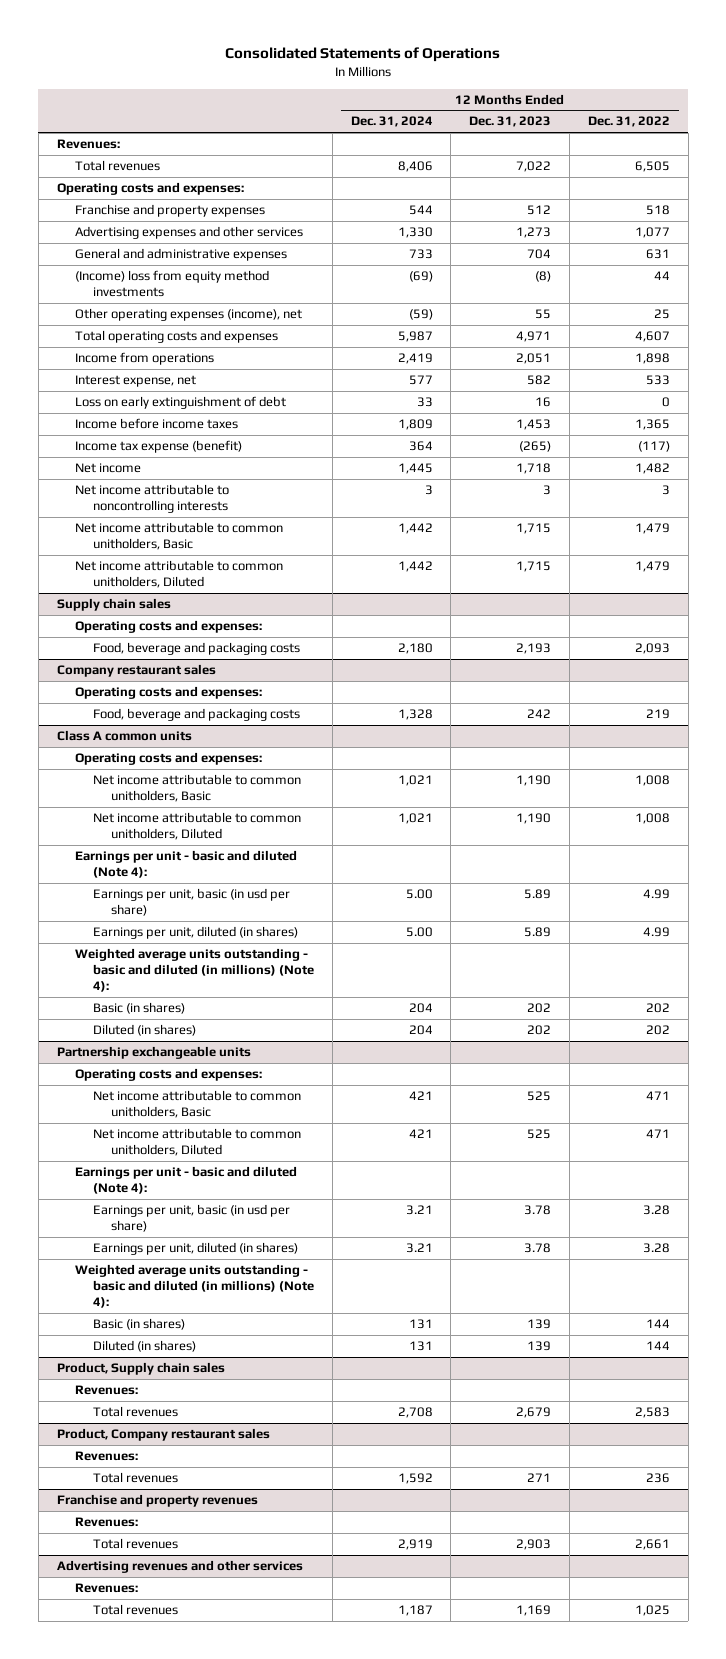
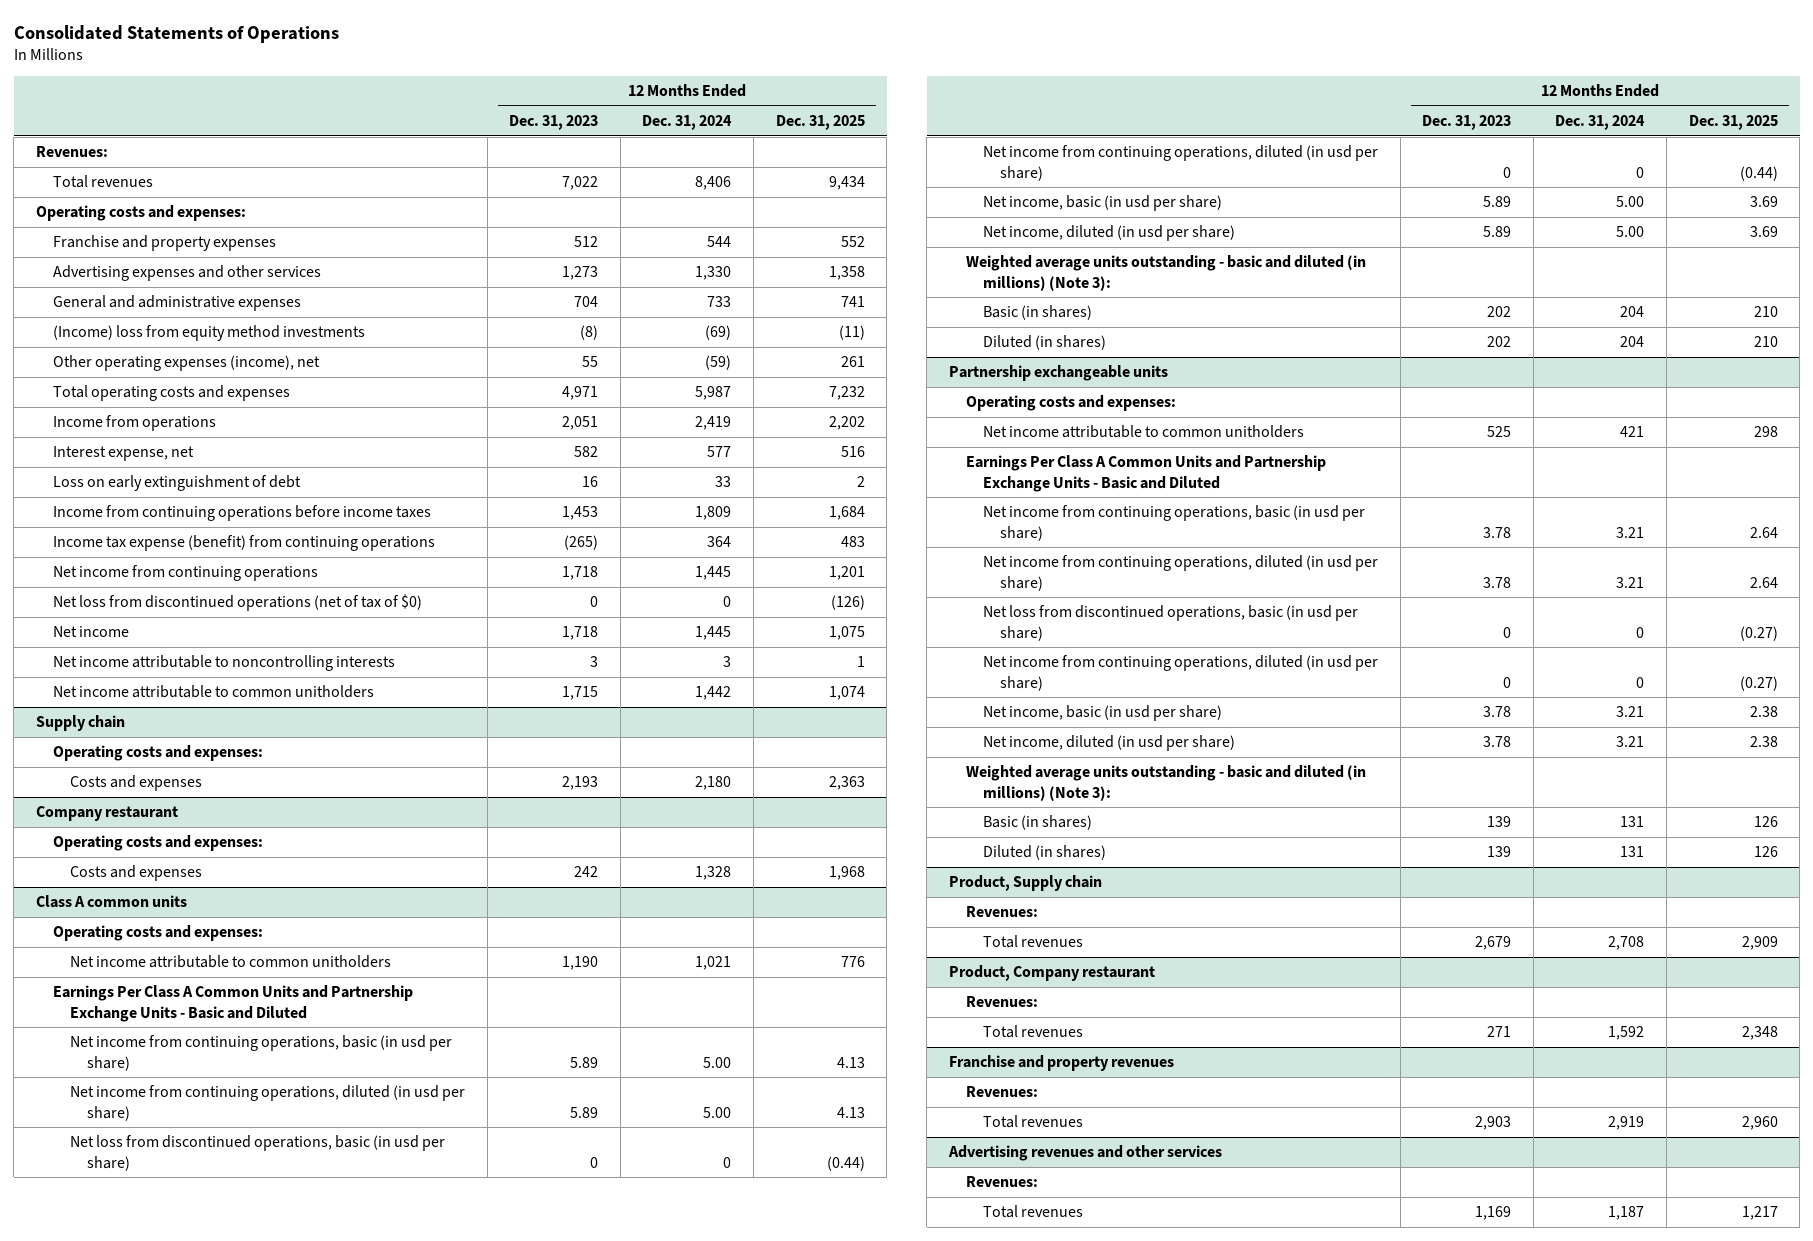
[587,116,670,128] Dec. 31, 2022 -> none
none -> [775,115,865,131] Dec. 31, 2025
[74,418,238,430] Income before income taxes -> [52,505,431,522] Income from continuing operations before income taxes
[74,440,242,454] Income tax expense (benefit) -> [52,535,435,552] Income tax expense (benefit) from continuing operations
none -> [52,565,318,582] Net income from continuing operations
none -> [52,594,422,612] Net loss from discontinued operations (net of tax of $0)
[74,560,283,589] Net income attributable to common unitholders, Diluted -> none
[74,522,283,551] Net income attributable to common unitholders, Basic -> [52,685,374,699] Net income attributable to common unitholders
[56,598,171,612] Supply chain sales -> [35,715,125,732] Supply chain
[93,642,301,656] Food, beverage and packaging costs -> [70,775,203,792] Costs and expenses
[56,664,216,678] Company restaurant sales -> [35,806,178,822] Company restaurant
[93,708,301,722] Food, beverage and packaging costs -> [70,865,203,882] Costs and expenses
[93,812,302,841] Net income attributable to common unitholders, Diluted -> none
[93,774,302,803] Net income attributable to common unitholders, Basic -> [70,955,392,969] Net income attributable to common unitholders
[74,850,297,879] Earnings per unit - basic and diluted (Note 4): -> [52,985,413,1022] Earnings Per Class A Common Units and Partnership Exchange Units - Basic and Diluted
none -> [70,1035,453,1071] Net income from continuing operations, basic (in usd per share)
none -> [70,1085,466,1121] Net income from continuing operations, diluted (in usd per share)
none -> [70,1135,446,1171] Net loss from discontinued operations, basic (in usd per share)
none -> [983,145,1379,181] Net income from continuing operations, diluted (in usd per share)
[93,888,291,917] Earnings per unit, basic (in usd per share) -> [983,195,1223,212] Net income, basic (in usd per share)
[93,926,299,940] Earnings per unit, diluted (in shares) -> [983,225,1236,242] Net income, diluted (in usd per share)
[74,948,315,993] Weighted average units outstanding - basic and diluted (in millions) (Note 4): -> [965,255,1366,291] Weighted average units outstanding - basic and diluted (in millions) (Note 3):
[93,1128,302,1157] Net income attributable to common unitholders, Diluted -> none
[93,1090,302,1119] Net income attributable to common unitholders, Basic -> [983,425,1305,439] Net income attributable to common unitholders
[74,1166,297,1195] Earnings per unit - basic and diluted (Note 4): -> [965,455,1326,492] Earnings Per Class A Common Units and Partnership Exchange Units - Basic and Diluted
none -> [983,505,1366,541] Net income from continuing operations, basic (in usd per share)
none -> [983,555,1379,591] Net income from continuing operations, diluted (in usd per share)
none -> [983,605,1359,641] Net loss from discontinued operations, basic (in usd per share)
none -> [983,655,1379,691] Net income from continuing operations, diluted (in usd per share)
[93,1204,291,1233] Earnings per unit, basic (in usd per share) -> [983,705,1223,722] Net income, basic (in usd per share)
[93,1242,299,1256] Earnings per unit, diluted (in shares) -> [983,735,1236,752] Net income, diluted (in usd per share)
[74,1264,315,1309] Weighted average units outstanding - basic and diluted (in millions) (Note 4): -> [965,765,1366,801] Weighted average units outstanding - basic and diluted (in millions) (Note 3):
[56,1362,225,1376] Product, Supply chain sales -> [948,875,1102,892] Product, Supply chain
[56,1428,270,1442] Product, Company restaurant sales -> [948,965,1155,982] Product, Company restaurant

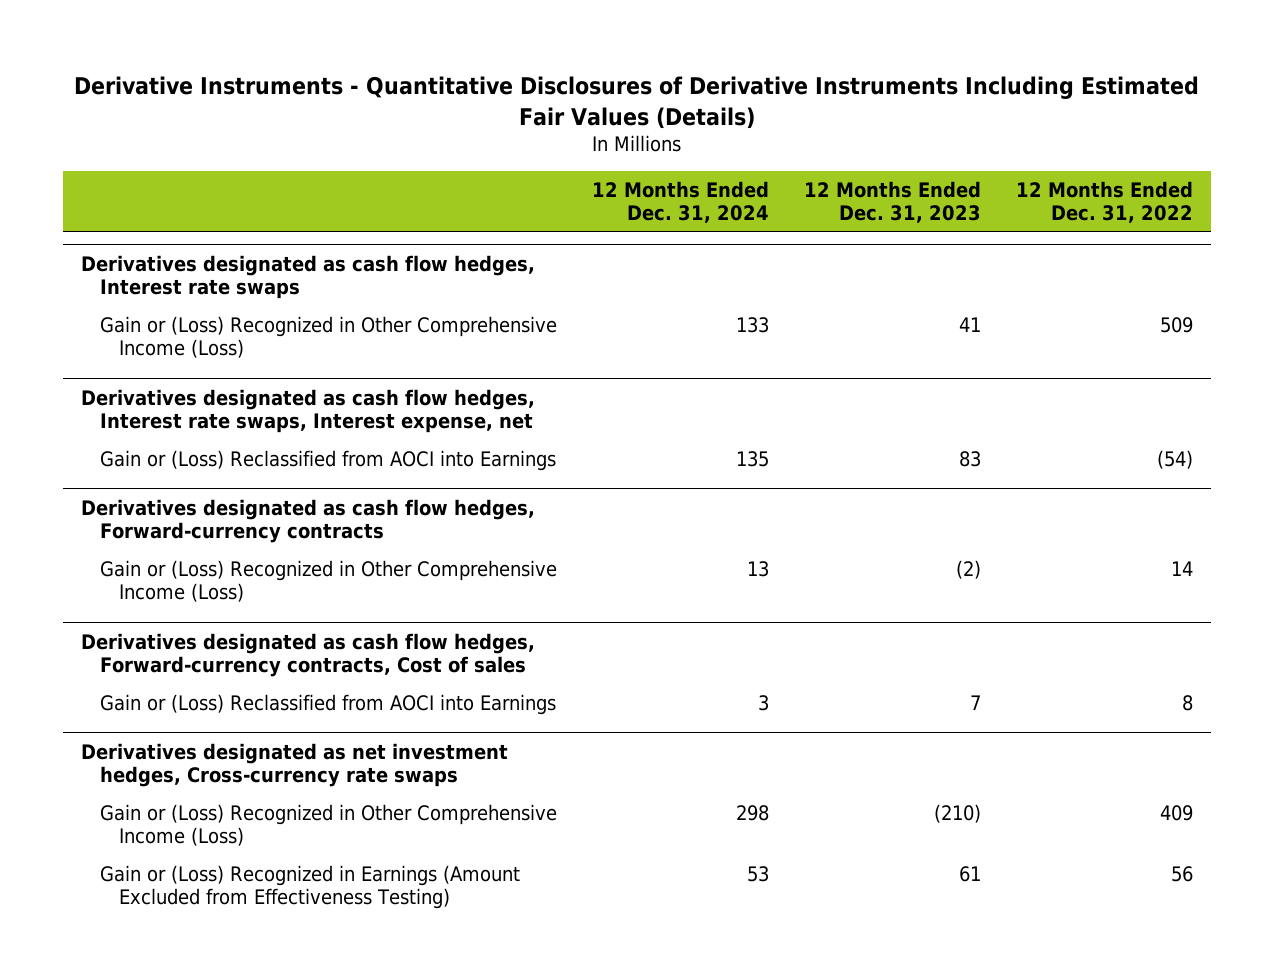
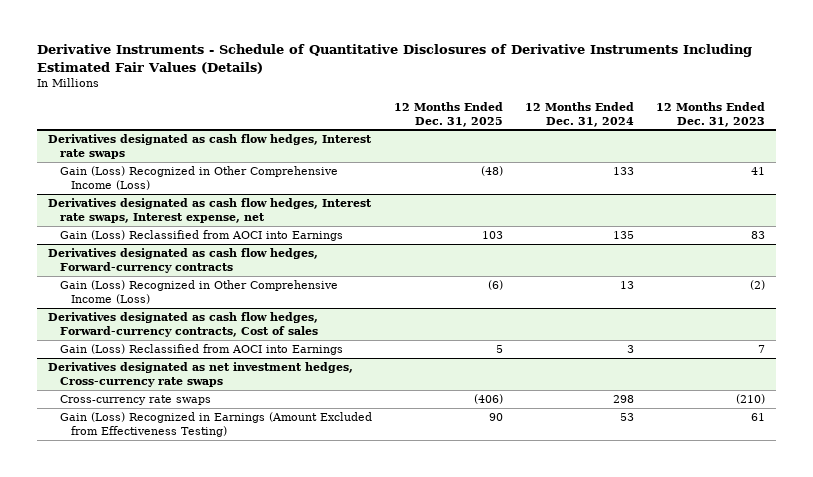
[74,75,1200,129] Derivative Instruments - Quantitative Disclosures of Derivative Instruments Including Estimated Fair Values (Details) -> [36,44,752,74] Derivative Instruments - Schedule of Quantitative Disclosures of Derivative Instruments Including Estimated Fair Values (Details)
[1016,180,1194,224] 12 Months Ended Dec. 31, 2022 -> none
none -> [393,101,503,127] 12 Months Ended Dec. 31, 2025
[99,315,557,359] Gain or (Loss) Recognized in Other Comprehensive Income (Loss) -> [59,165,338,190] Gain (Loss) Recognized in Other Comprehensive Income (Loss)
[99,449,556,471] Gain or (Loss) Reclassified from AOCI into Earnings -> [59,229,343,241] Gain (Loss) Reclassified from AOCI into Earnings
[99,559,557,603] Gain or (Loss) Recognized in Other Comprehensive Income (Loss) -> [59,279,338,304] Gain (Loss) Recognized in Other Comprehensive Income (Loss)
[99,693,556,715] Gain or (Loss) Reclassified from AOCI into Earnings -> [59,343,343,355] Gain (Loss) Reclassified from AOCI into Earnings
[99,803,557,847] Gain or (Loss) Recognized in Other Comprehensive Income (Loss) -> [59,394,211,405] Cross-currency rate swaps
[99,864,520,910] Gain or (Loss) Recognized in Earnings (Amount Excluded from Effectiveness Testing) -> [59,411,372,437] Gain (Loss) Recognized in Earnings (Amount Excluded from Effectiveness Testing)

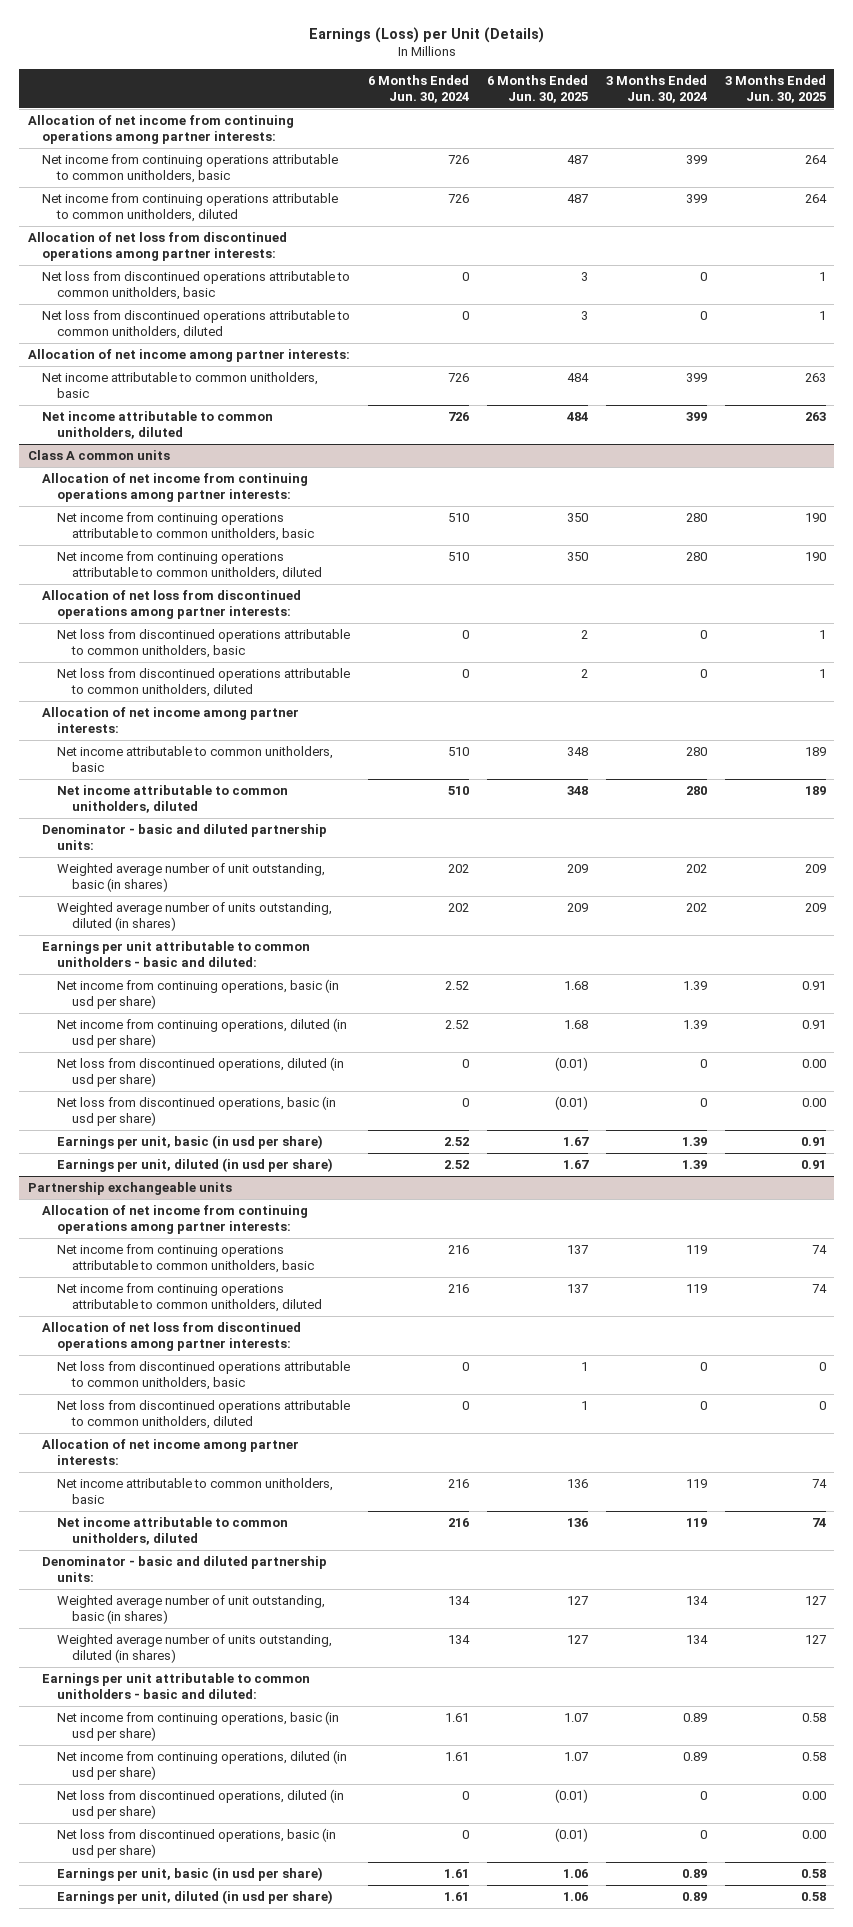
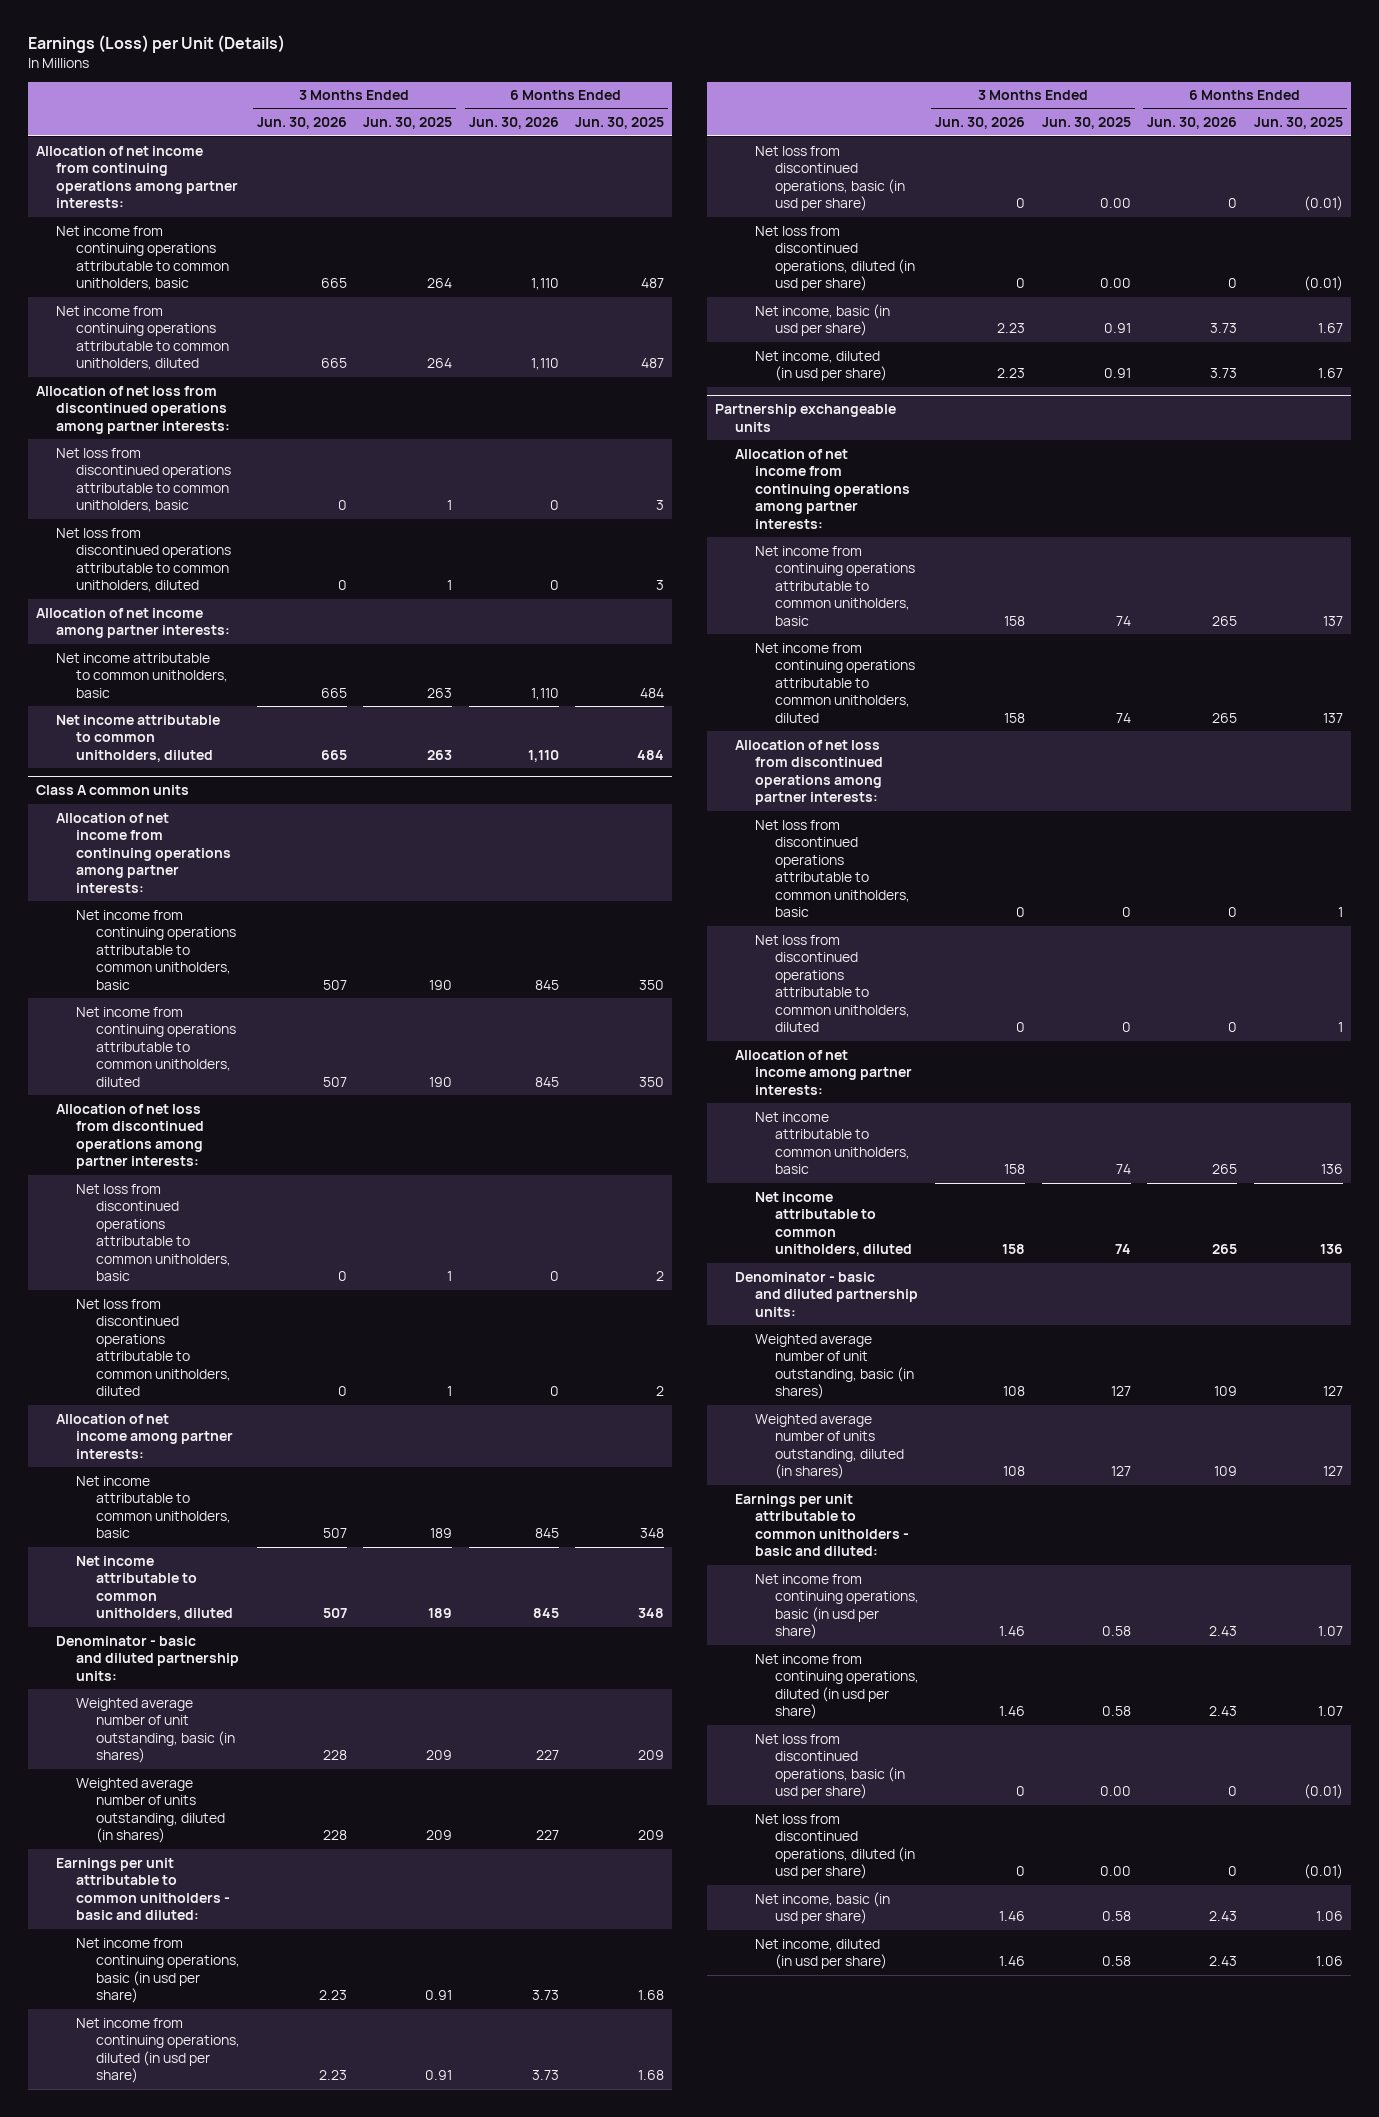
[368,74,470,103] 6 Months Ended Jun. 30, 2024 -> none
[605,74,707,103] 3 Months Ended Jun. 30, 2024 -> none
none -> [256,117,347,130] Jun. 30, 2026
none -> [468,117,559,130] Jun. 30, 2026
[56,1057,344,1088] Net loss from discontinued operations, diluted (in usd per share) -> [755,225,916,292] Net loss from discontinued operations, diluted (in usd per share)
[56,1135,323,1150] Earnings per unit, basic (in usd per share) -> [755,303,891,337] Net income, basic (in usd per share)
[56,1158,333,1173] Earnings per unit, diluted (in usd per share) -> [755,350,888,382] Net income, diluted (in usd per share)
[56,1789,344,1820] Net loss from discontinued operations, diluted (in usd per share) -> [755,1813,916,1880] Net loss from discontinued operations, diluted (in usd per share)
[56,1867,323,1882] Earnings per unit, basic (in usd per share) -> [755,1891,891,1925] Net income, basic (in usd per share)
[56,1890,333,1905] Earnings per unit, diluted (in usd per share) -> [755,1938,888,1970] Net income, diluted (in usd per share)

